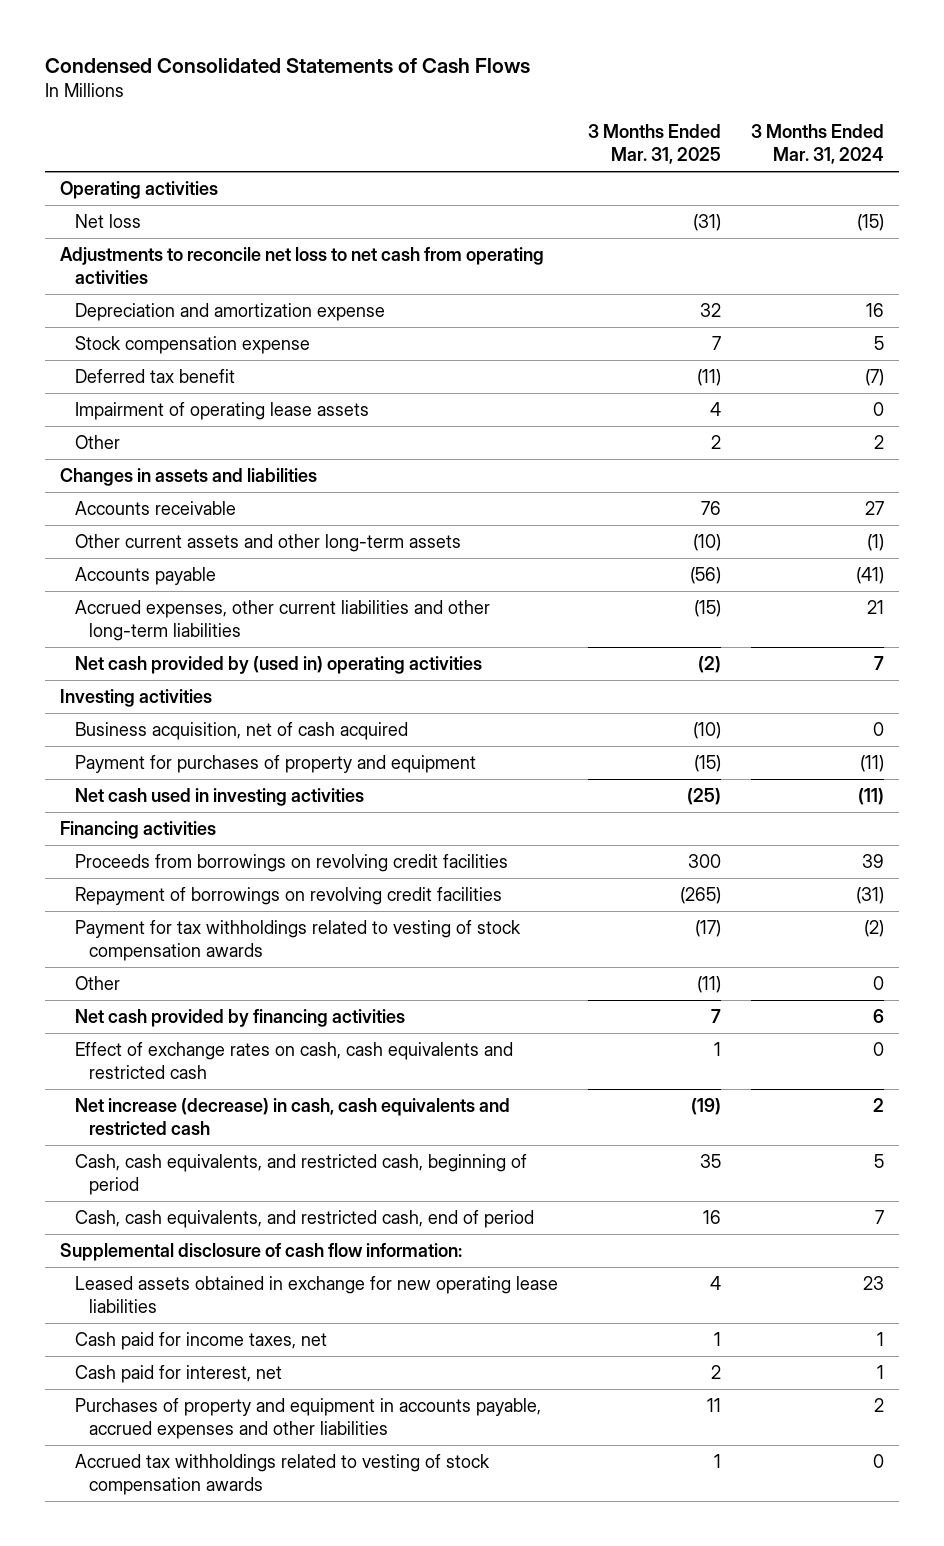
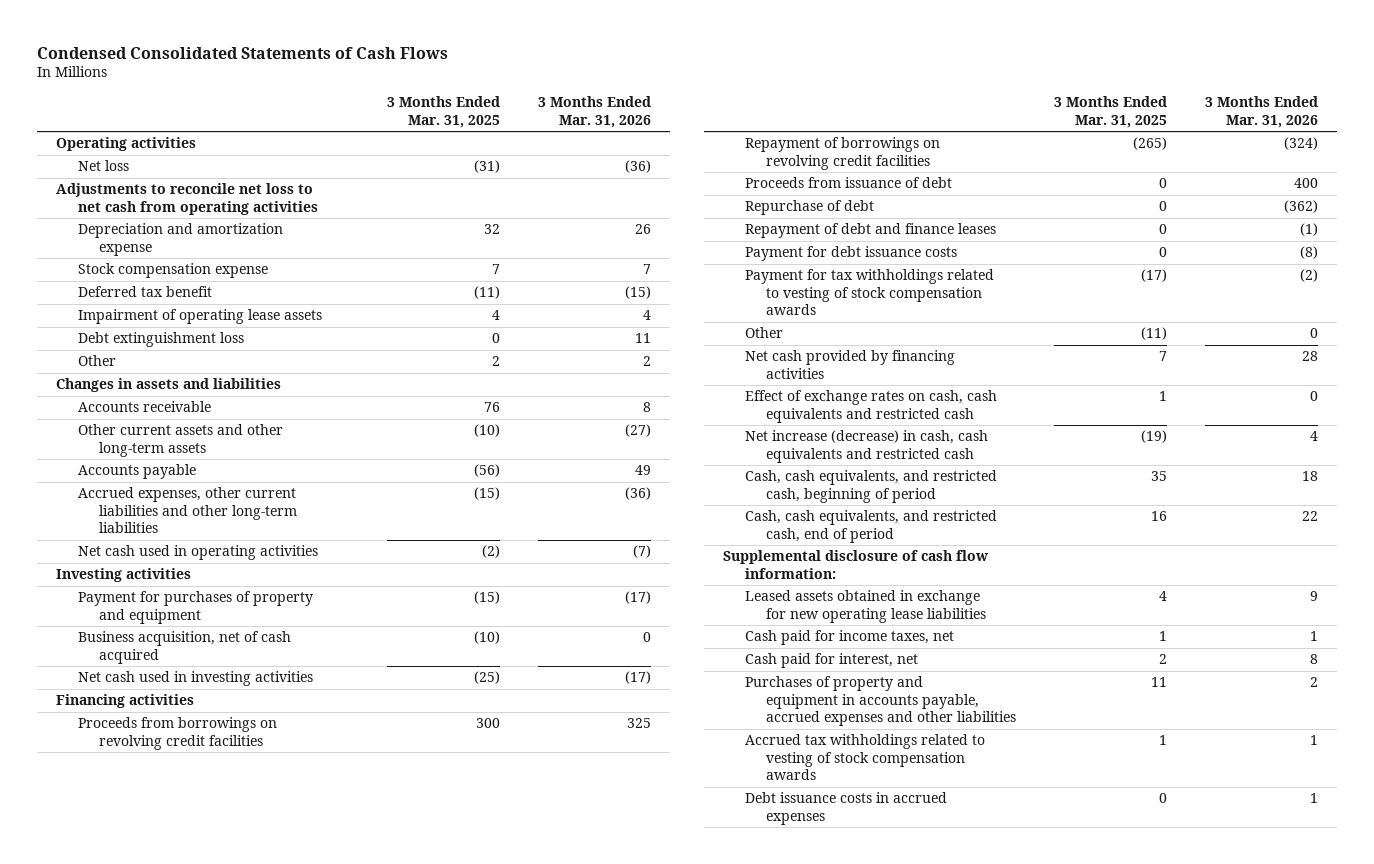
[751,123,885,164] 3 Months Ended Mar. 31, 2024 -> none
none -> [537,96,651,128] 3 Months Ended Mar. 31, 2026
none -> [77,332,244,348] Debt extinguishment loss
[74,656,482,675] Net cash provided by (used in) operating activities -> [77,545,318,561] Net cash used in operating activities
[74,722,408,741] Business acquisition, net of cash acquired -> [77,631,291,664] Business acquisition, net of cash acquired
none -> [744,177,952,189] Proceeds from issuance of debt
none -> [744,200,874,216] Repurchase of debt
none -> [744,223,996,239] Repayment of debt and finance leases
none -> [744,246,957,262] Payment for debt issuance costs
none -> [744,792,947,825] Debt issuance costs in accrued expenses

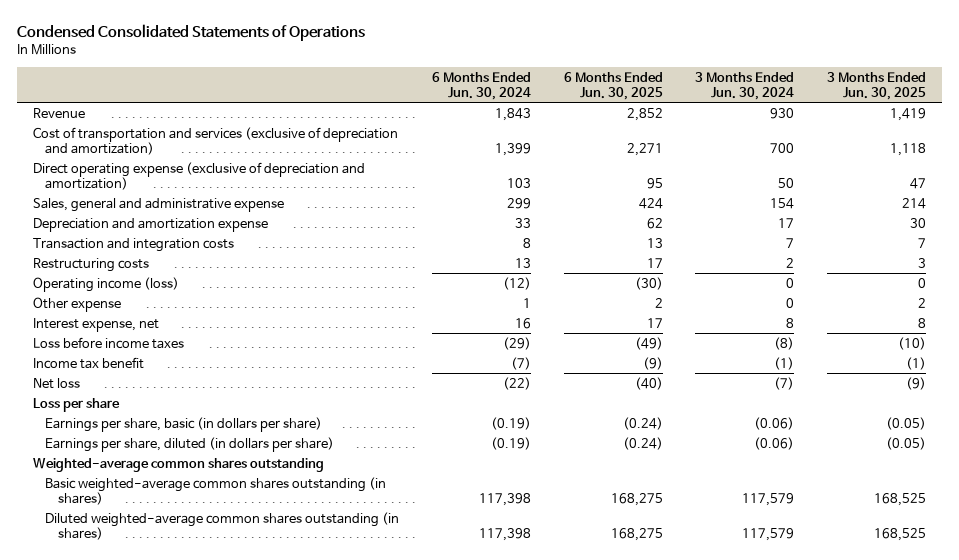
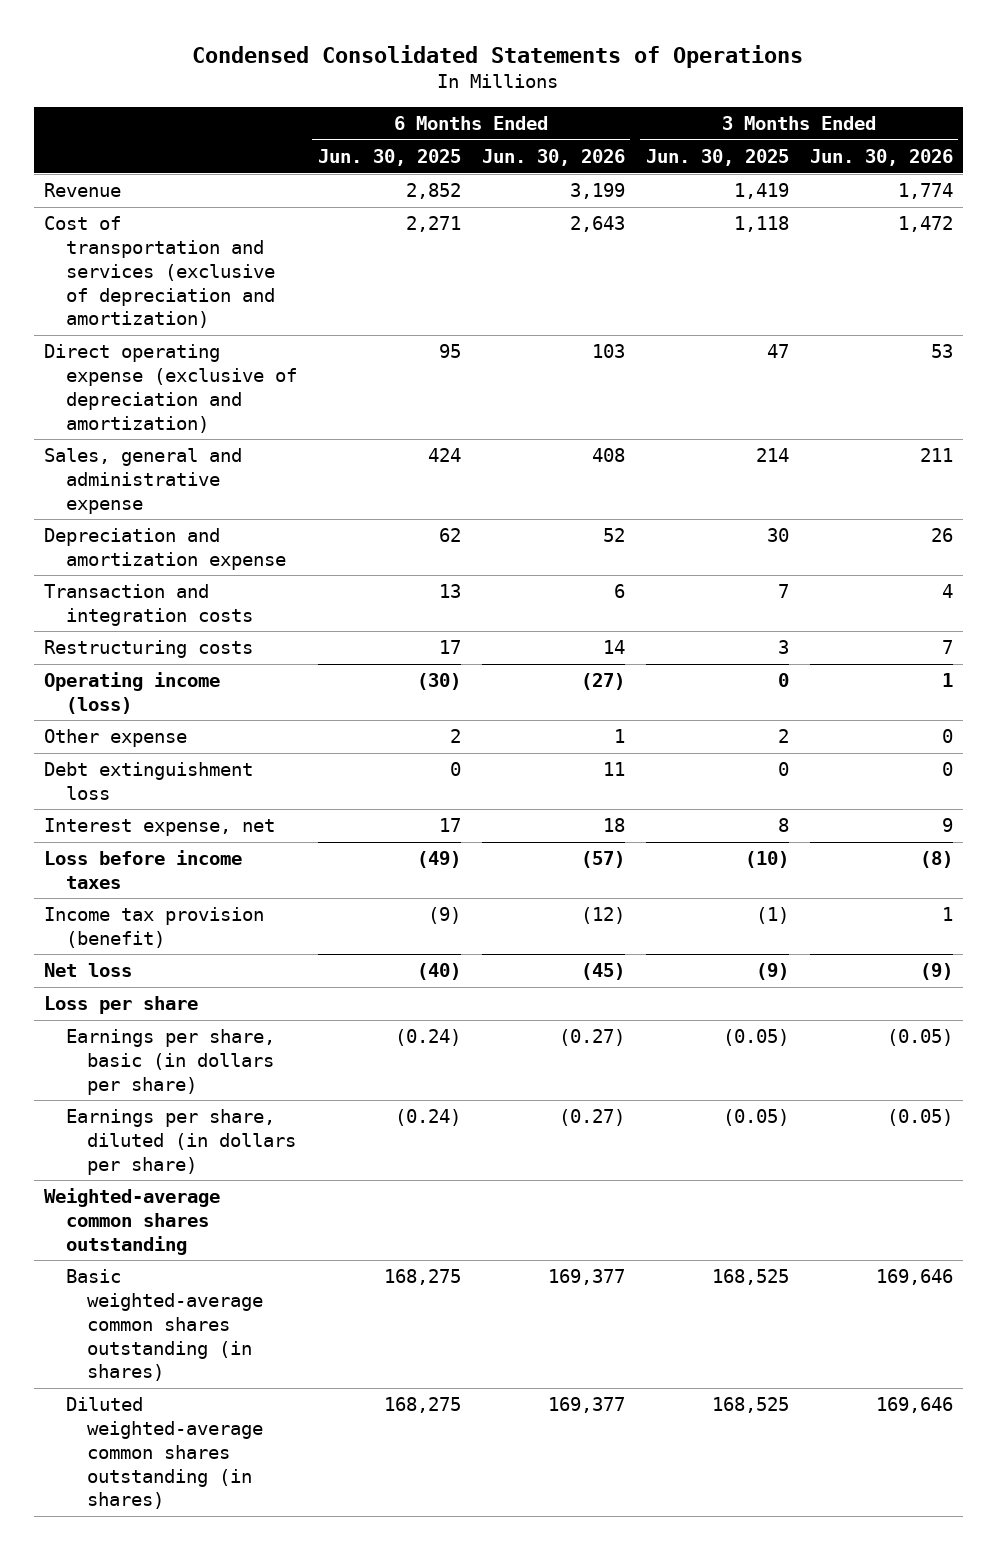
[432,71,532,100] 6 Months Ended Jun. 30, 2024 -> none
[695,71,795,100] 3 Months Ended Jun. 30, 2024 -> none
none -> [481,149,625,167] Jun. 30, 2026
none -> [809,149,953,167] Jun. 30, 2026
none -> [44,762,254,801] Debt extinguishment loss
[32,356,144,369] Income tax benefit -> [44,907,265,949] Income tax provision (benefit)

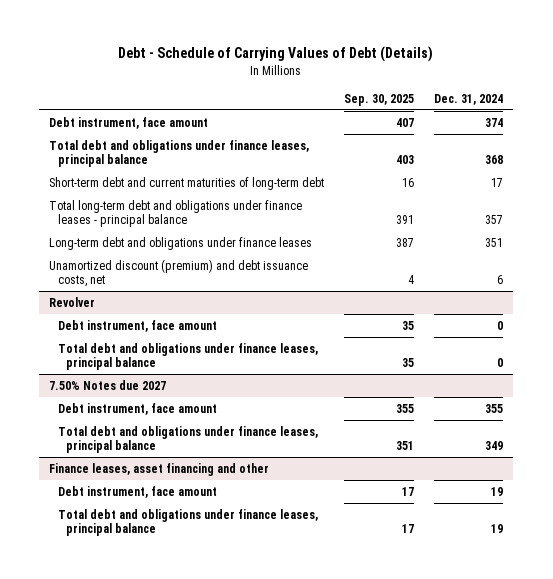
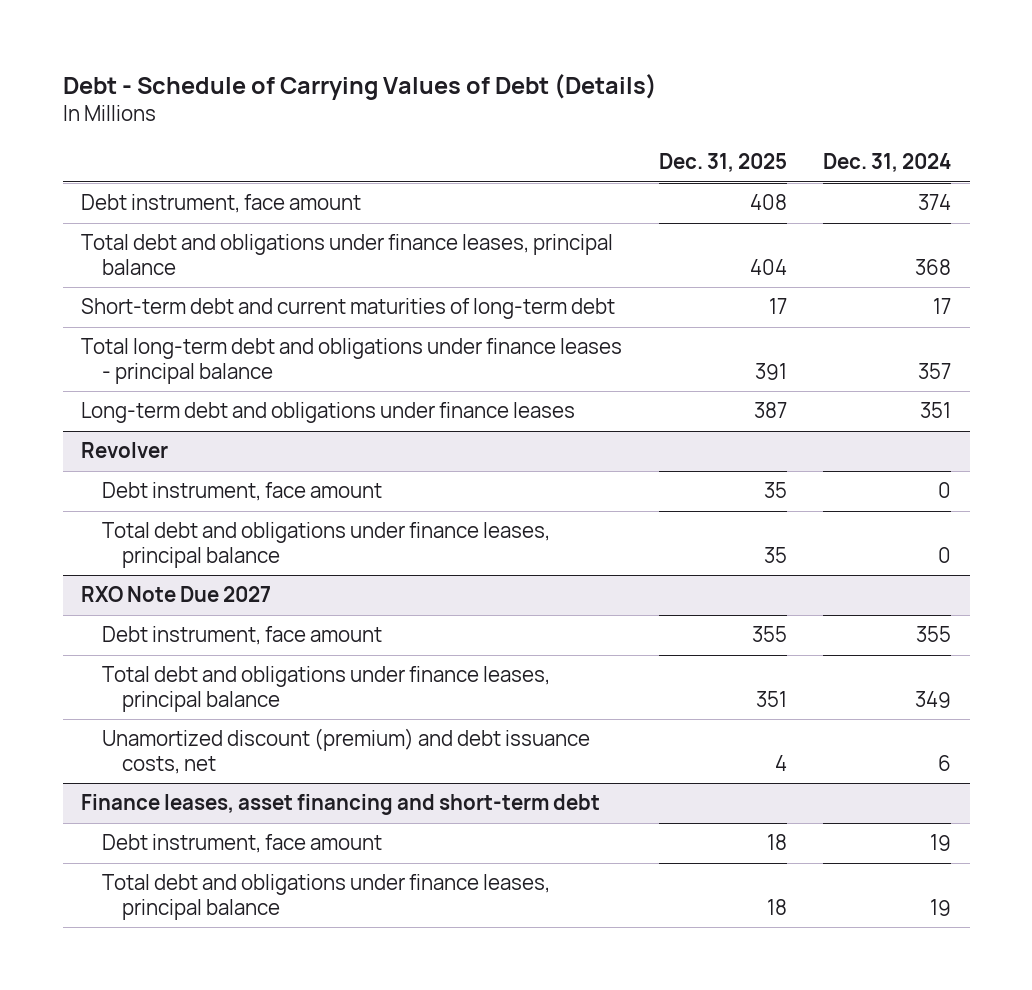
[344,93,415,106] Sep. 30, 2025 -> none
none -> [658,153,787,173] Dec. 31, 2025
[49,258,309,288] Unamortized discount (premium) and debt issuance costs, net -> none
[49,379,167,390] 7.50% Notes due 2027 -> [80,586,271,603] RXO Note Due 2027
none -> [101,728,590,774] Unamortized discount (premium) and debt issuance costs, net
[49,462,270,476] Finance leases, asset financing and other -> [80,794,600,816] Finance leases, asset financing and short-term debt

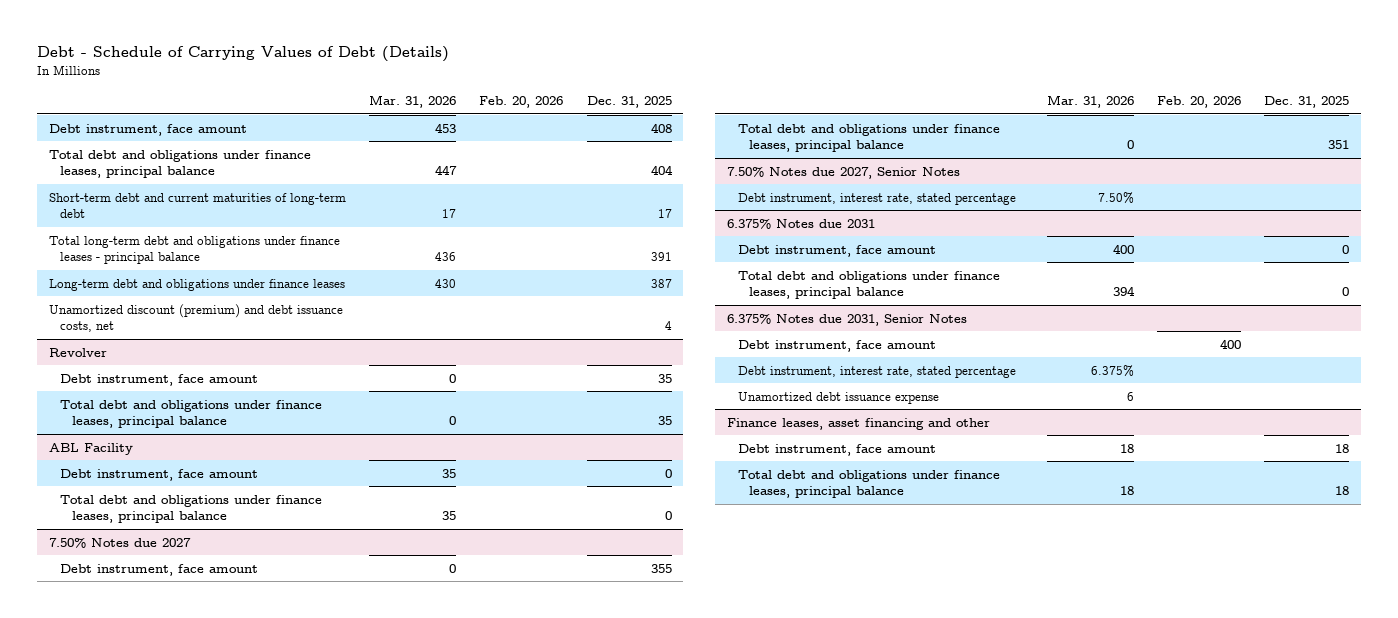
[823,153,952,173] Dec. 31, 2024 -> none
none -> [369,94,457,108] Mar. 31, 2026
none -> [479,95,564,108] Feb. 20, 2026
none -> [49,303,344,333] Unamortized discount (premium) and debt issuance costs, net
none -> [49,442,134,455] ABL Facility
none -> [60,468,259,481] Debt instrument, face amount
none -> [60,494,323,524] Total debt and obligations under finance leases, principal balance
[80,586,271,603] RXO Note Due 2027 -> [49,537,192,548] 7.50% Notes due 2027
[101,728,590,774] Unamortized discount (premium) and debt issuance costs, net -> none
none -> [726,166,960,179] 7.50% Notes due 2027, Senior Notes
none -> [738,192,1017,205] Debt instrument, interest rate, stated percentage
none -> [726,218,875,229] 6.375% Notes due 2031
none -> [738,244,937,257] Debt instrument, face amount
none -> [738,270,1001,300] Total debt and obligations under finance leases, principal balance
none -> [726,313,967,326] 6.375% Notes due 2031, Senior Notes
none -> [738,339,937,352] Debt instrument, face amount
none -> [738,365,1017,378] Debt instrument, interest rate, stated percentage
none -> [738,391,940,404] Unamortized debt issuance expense
[80,794,600,816] Finance leases, asset financing and short-term debt -> [726,417,990,430] Finance leases, asset financing and other

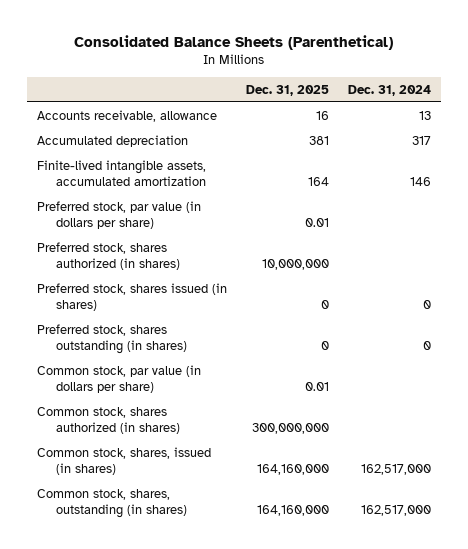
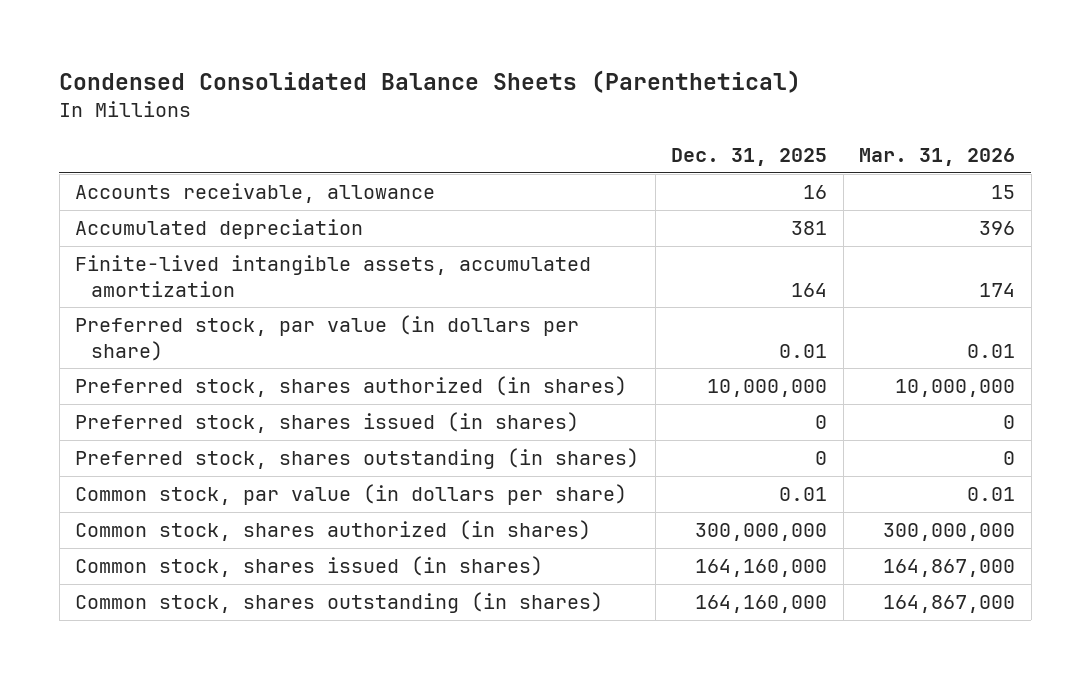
[73,34,393,50] Consolidated Balance Sheets (Parenthetical) -> [59,70,802,94] Condensed Consolidated Balance Sheets (Parenthetical)
[348,84,432,96] Dec. 31, 2024 -> none
none -> [859,148,1016,167] Mar. 31, 2026
[36,446,211,476] Common stock, shares, issued (in shares) -> [75,556,544,578] Common stock, shares issued (in shares)
[36,488,187,519] Common stock, shares, outstanding (in shares) -> [75,592,604,614] Common stock, shares outstanding (in shares)

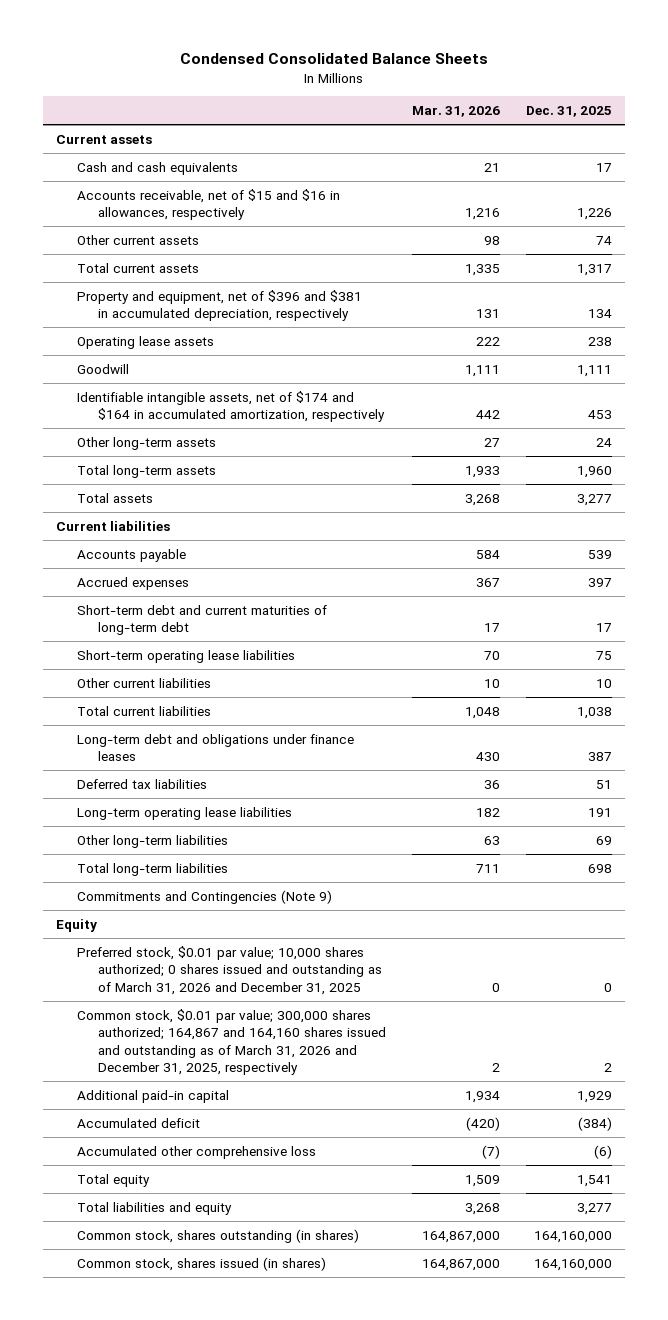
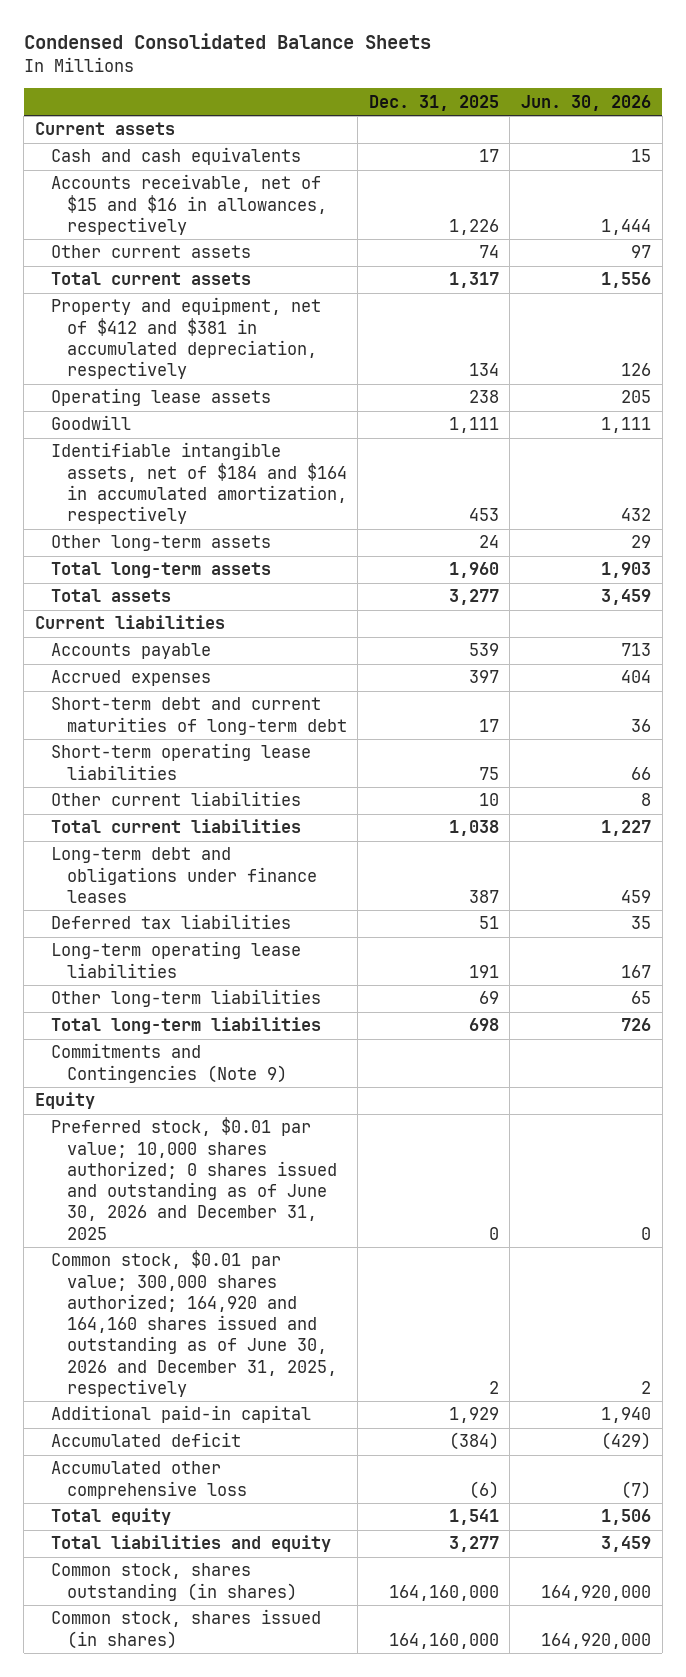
[411,106,500,118] Mar. 31, 2026 -> none
none -> [520,94,651,111] Jun. 30, 2026
[77,289,363,322] Property and equipment, net of $396 and $381 in accumulated depreciation, respectively -> [50,297,321,380] Property and equipment, net of $412 and $381 in accumulated depreciation, respectively
[77,390,385,423] Identifiable intangible assets, net of $174 and $164 in accumulated amortization, respectively -> [50,442,347,525] Identifiable intangible assets, net of $184 and $164 in accumulated amortization, respectively
[77,945,382,995] Preferred stock, $0.01 par value; 10,000 shares authorized; 0 shares issued and outstanding as of March 31, 2026 and December 31, 2025 -> [50,1117,337,1240] Preferred stock, $0.01 par value; 10,000 shares authorized; 0 shares issued and outstanding as of June 30, 2026 and December 31, 2025
[77,1008,386,1075] Common stock, $0.01 par value; 300,000 shares authorized; 164,867 and 164,160 shares issued and outstanding as of March 31, 2026 and December 31, 2025, respectively -> [50,1250,337,1397] Common stock, $0.01 par value; 300,000 shares authorized; 164,920 and 164,160 shares issued and outstanding as of June 30, 2026 and December 31, 2025, respectively

